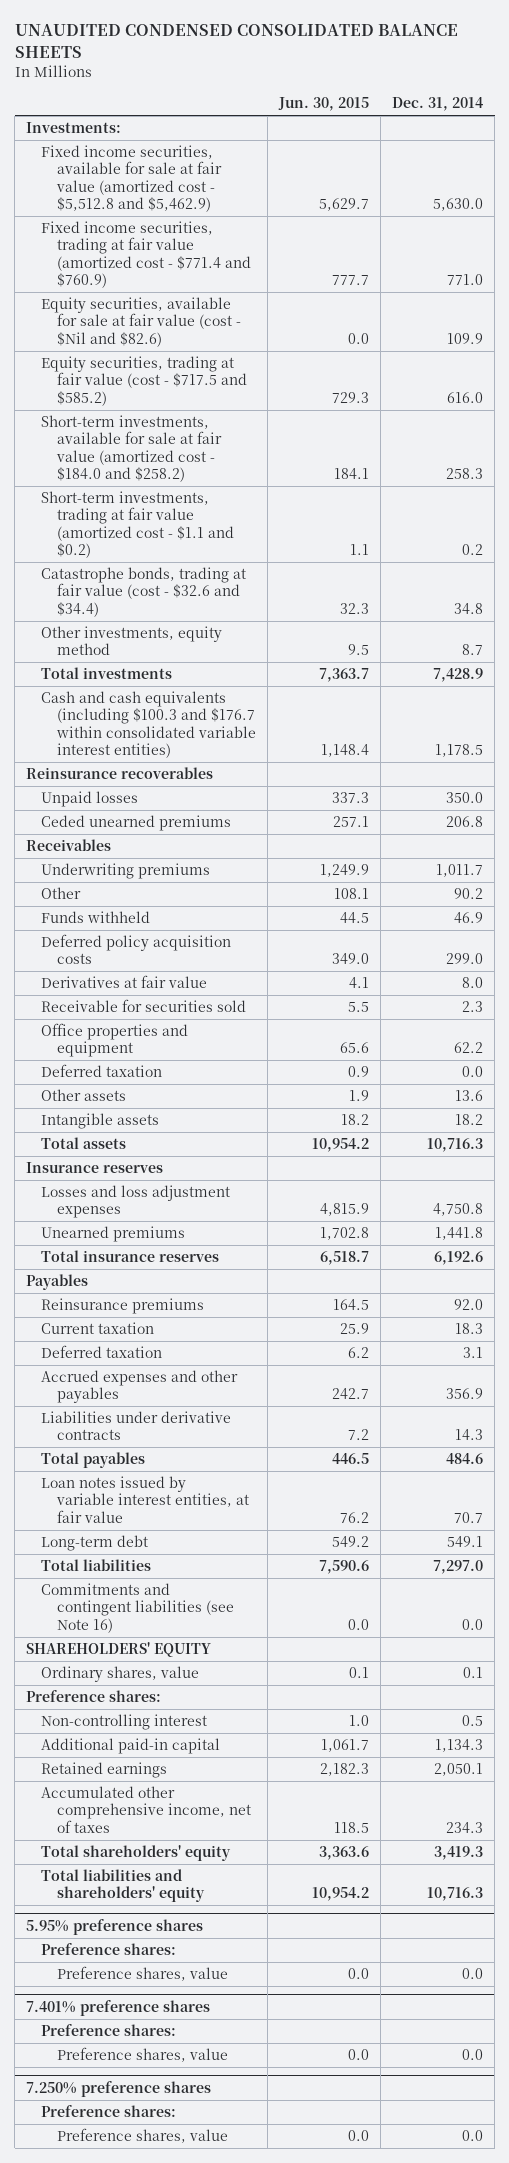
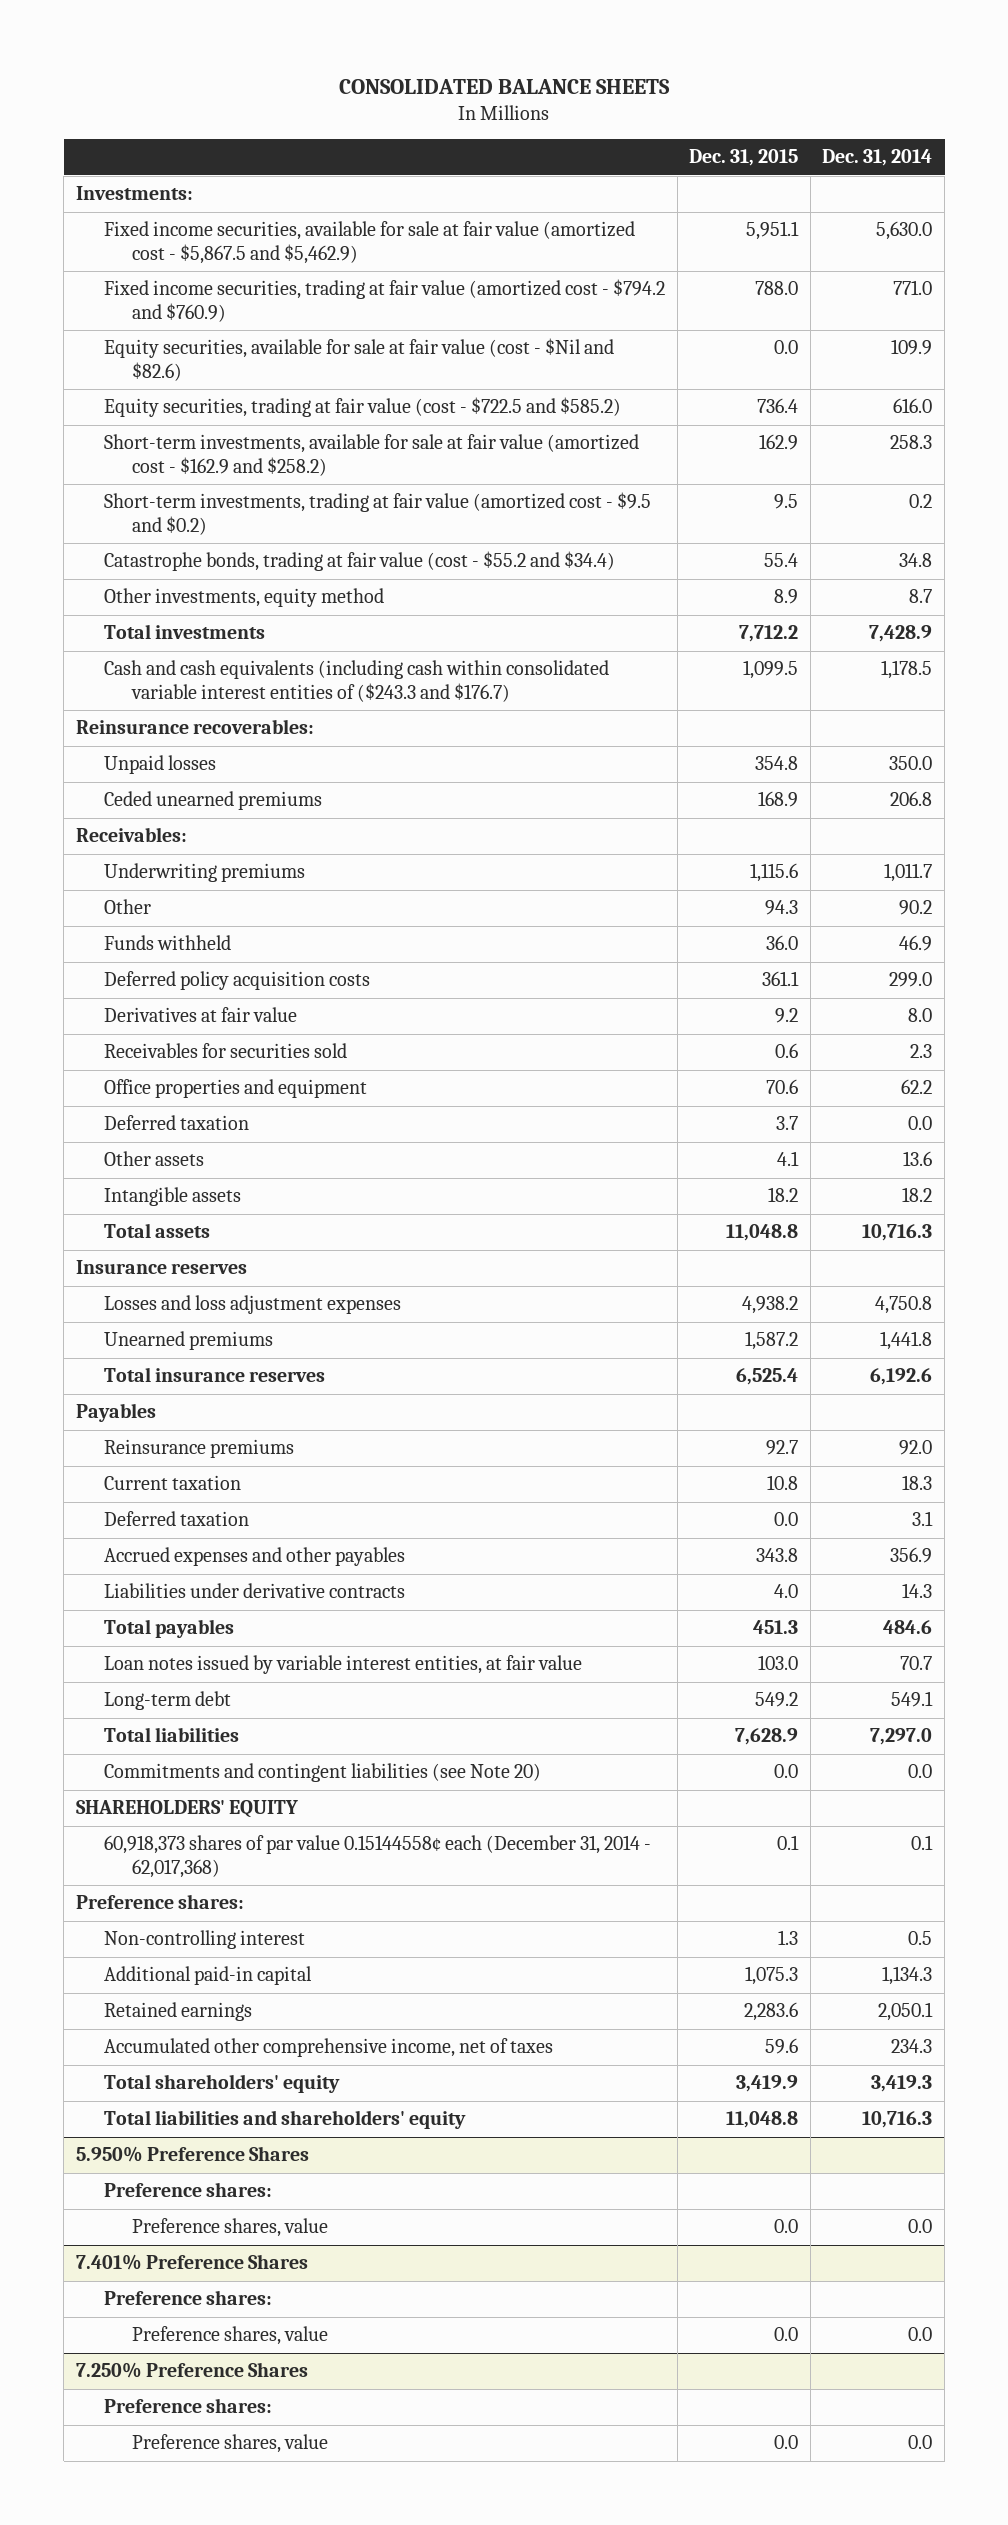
[14,24,458,59] UNAUDITED CONDENSED CONSOLIDATED BALANCE SHEETS -> [339,78,671,94] CONSOLIDATED BALANCE SHEETS
[277,97,369,112] Jun. 30, 2015 -> none
none -> [689,149,799,167] Dec. 31, 2015
[41,145,222,213] Fixed income securities, available for sale at fair value (amortized cost - $5,512.8 and $5,462.9) -> [103,221,635,265] Fixed income securities, available for sale at fair value (amortized cost - $5,867.5 and $5,462.9)
[41,221,251,289] Fixed income securities, trading at fair value (amortized cost - $771.4 and $760.9) -> [103,279,665,323] Fixed income securities, trading at fair value (amortized cost - $794.2 and $760.9)
[41,356,247,406] Equity securities, trading at fair value (cost - $717.5 and $585.2) -> [103,397,621,418] Equity securities, trading at fair value (cost - $722.5 and $585.2)
[41,415,222,483] Short-term investments, available for sale at fair value (amortized cost - $184.0 and $258.2) -> [103,434,639,477] Short-term investments, available for sale at fair value (amortized cost - $162.9 and $258.2)
[41,491,234,559] Short-term investments, trading at fair value (amortized cost - $1.1 and $0.2) -> [103,492,651,536] Short-term investments, trading at fair value (amortized cost - $9.5 and $0.2)
[41,567,247,617] Catastrophe bonds, trading at fair value (cost - $32.6 and $34.4) -> [103,551,615,572] Catastrophe bonds, trading at fair value (cost - $55.2 and $34.4)
[41,691,256,759] Cash and cash equivalents (including $100.3 and $176.7 within consolidated variable interest entities) -> [103,660,609,703] Cash and cash equivalents (including cash within consolidated variable interest entities of ($243.3 and $176.7)
[26,767,214,780] Reinsurance recoverables -> [75,719,314,735] Reinsurance recoverables:
[26,839,112,852] Receivables -> [75,827,187,843] Receivables:
[41,999,247,1013] Receivable for securities sold -> [103,1043,347,1059] Receivables for securities sold
[41,1583,234,1633] Commitments and contingent liabilities (see Note 16) -> [103,1763,541,1783] Commitments and contingent liabilities (see Note 20)
[41,1666,200,1683] Ordinary shares, value -> [103,1835,651,1879] 60,918,373 shares of par value 0.15144558¢ each (December 31, 2014 - 62,017,368)
[26,1918,204,1935] 5.95% preference shares -> [75,2146,309,2163] 5.950% Preference Shares
[26,1999,211,2016] 7.401% preference shares -> [75,2254,308,2271] 7.401% Preference Shares
[26,2080,212,2097] 7.250% preference shares -> [75,2362,308,2379] 7.250% Preference Shares

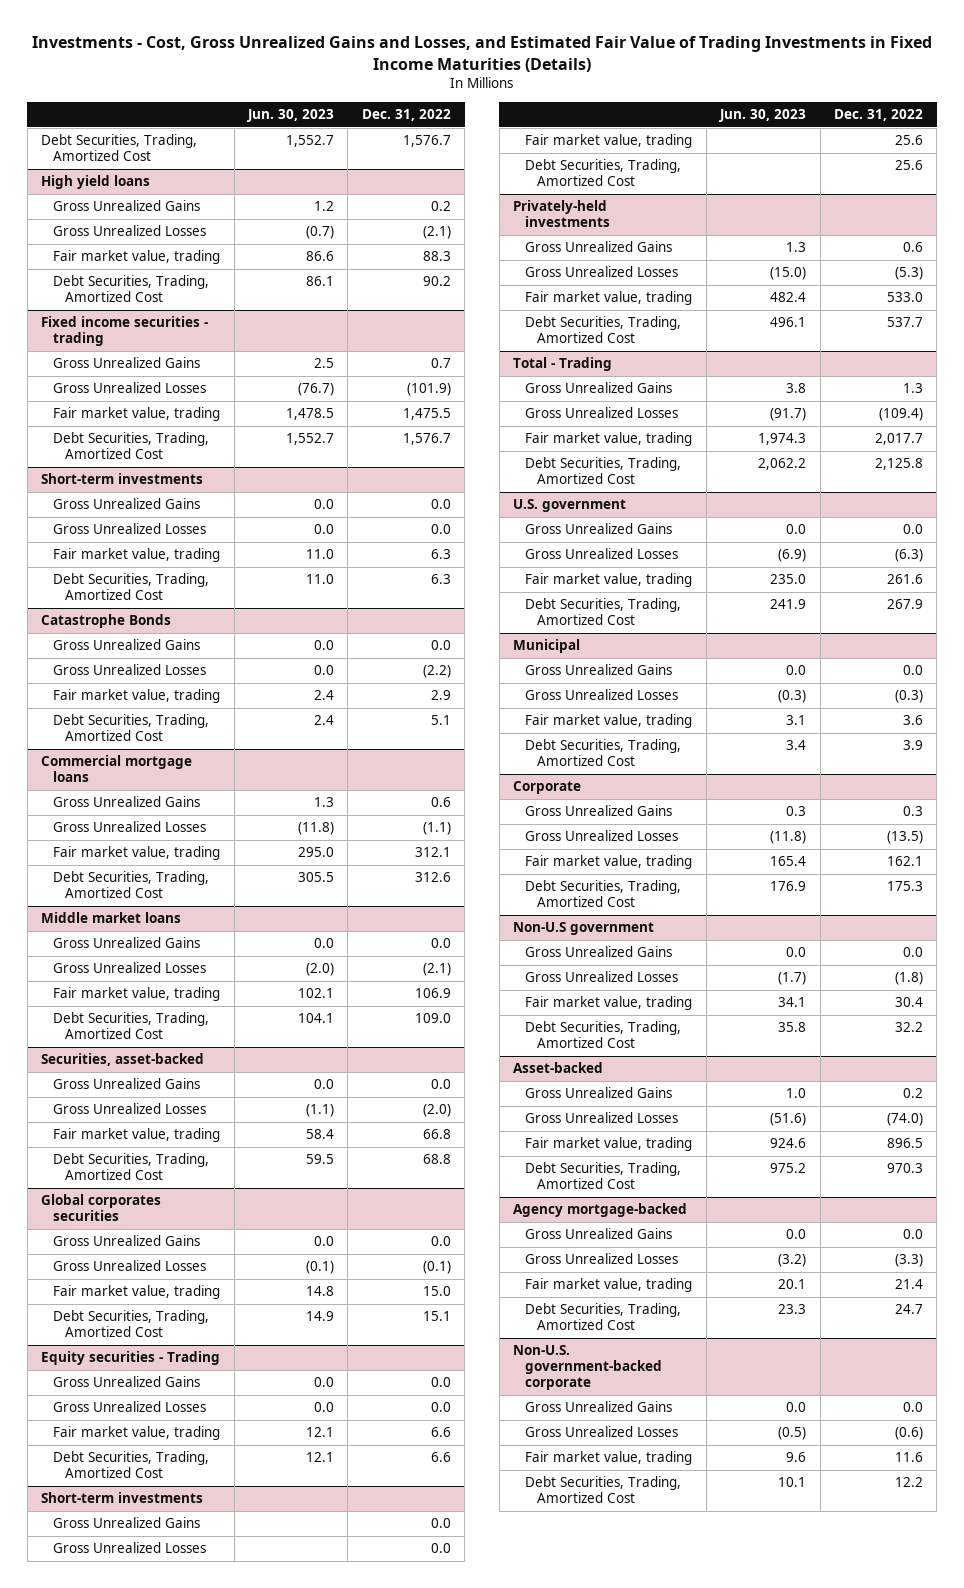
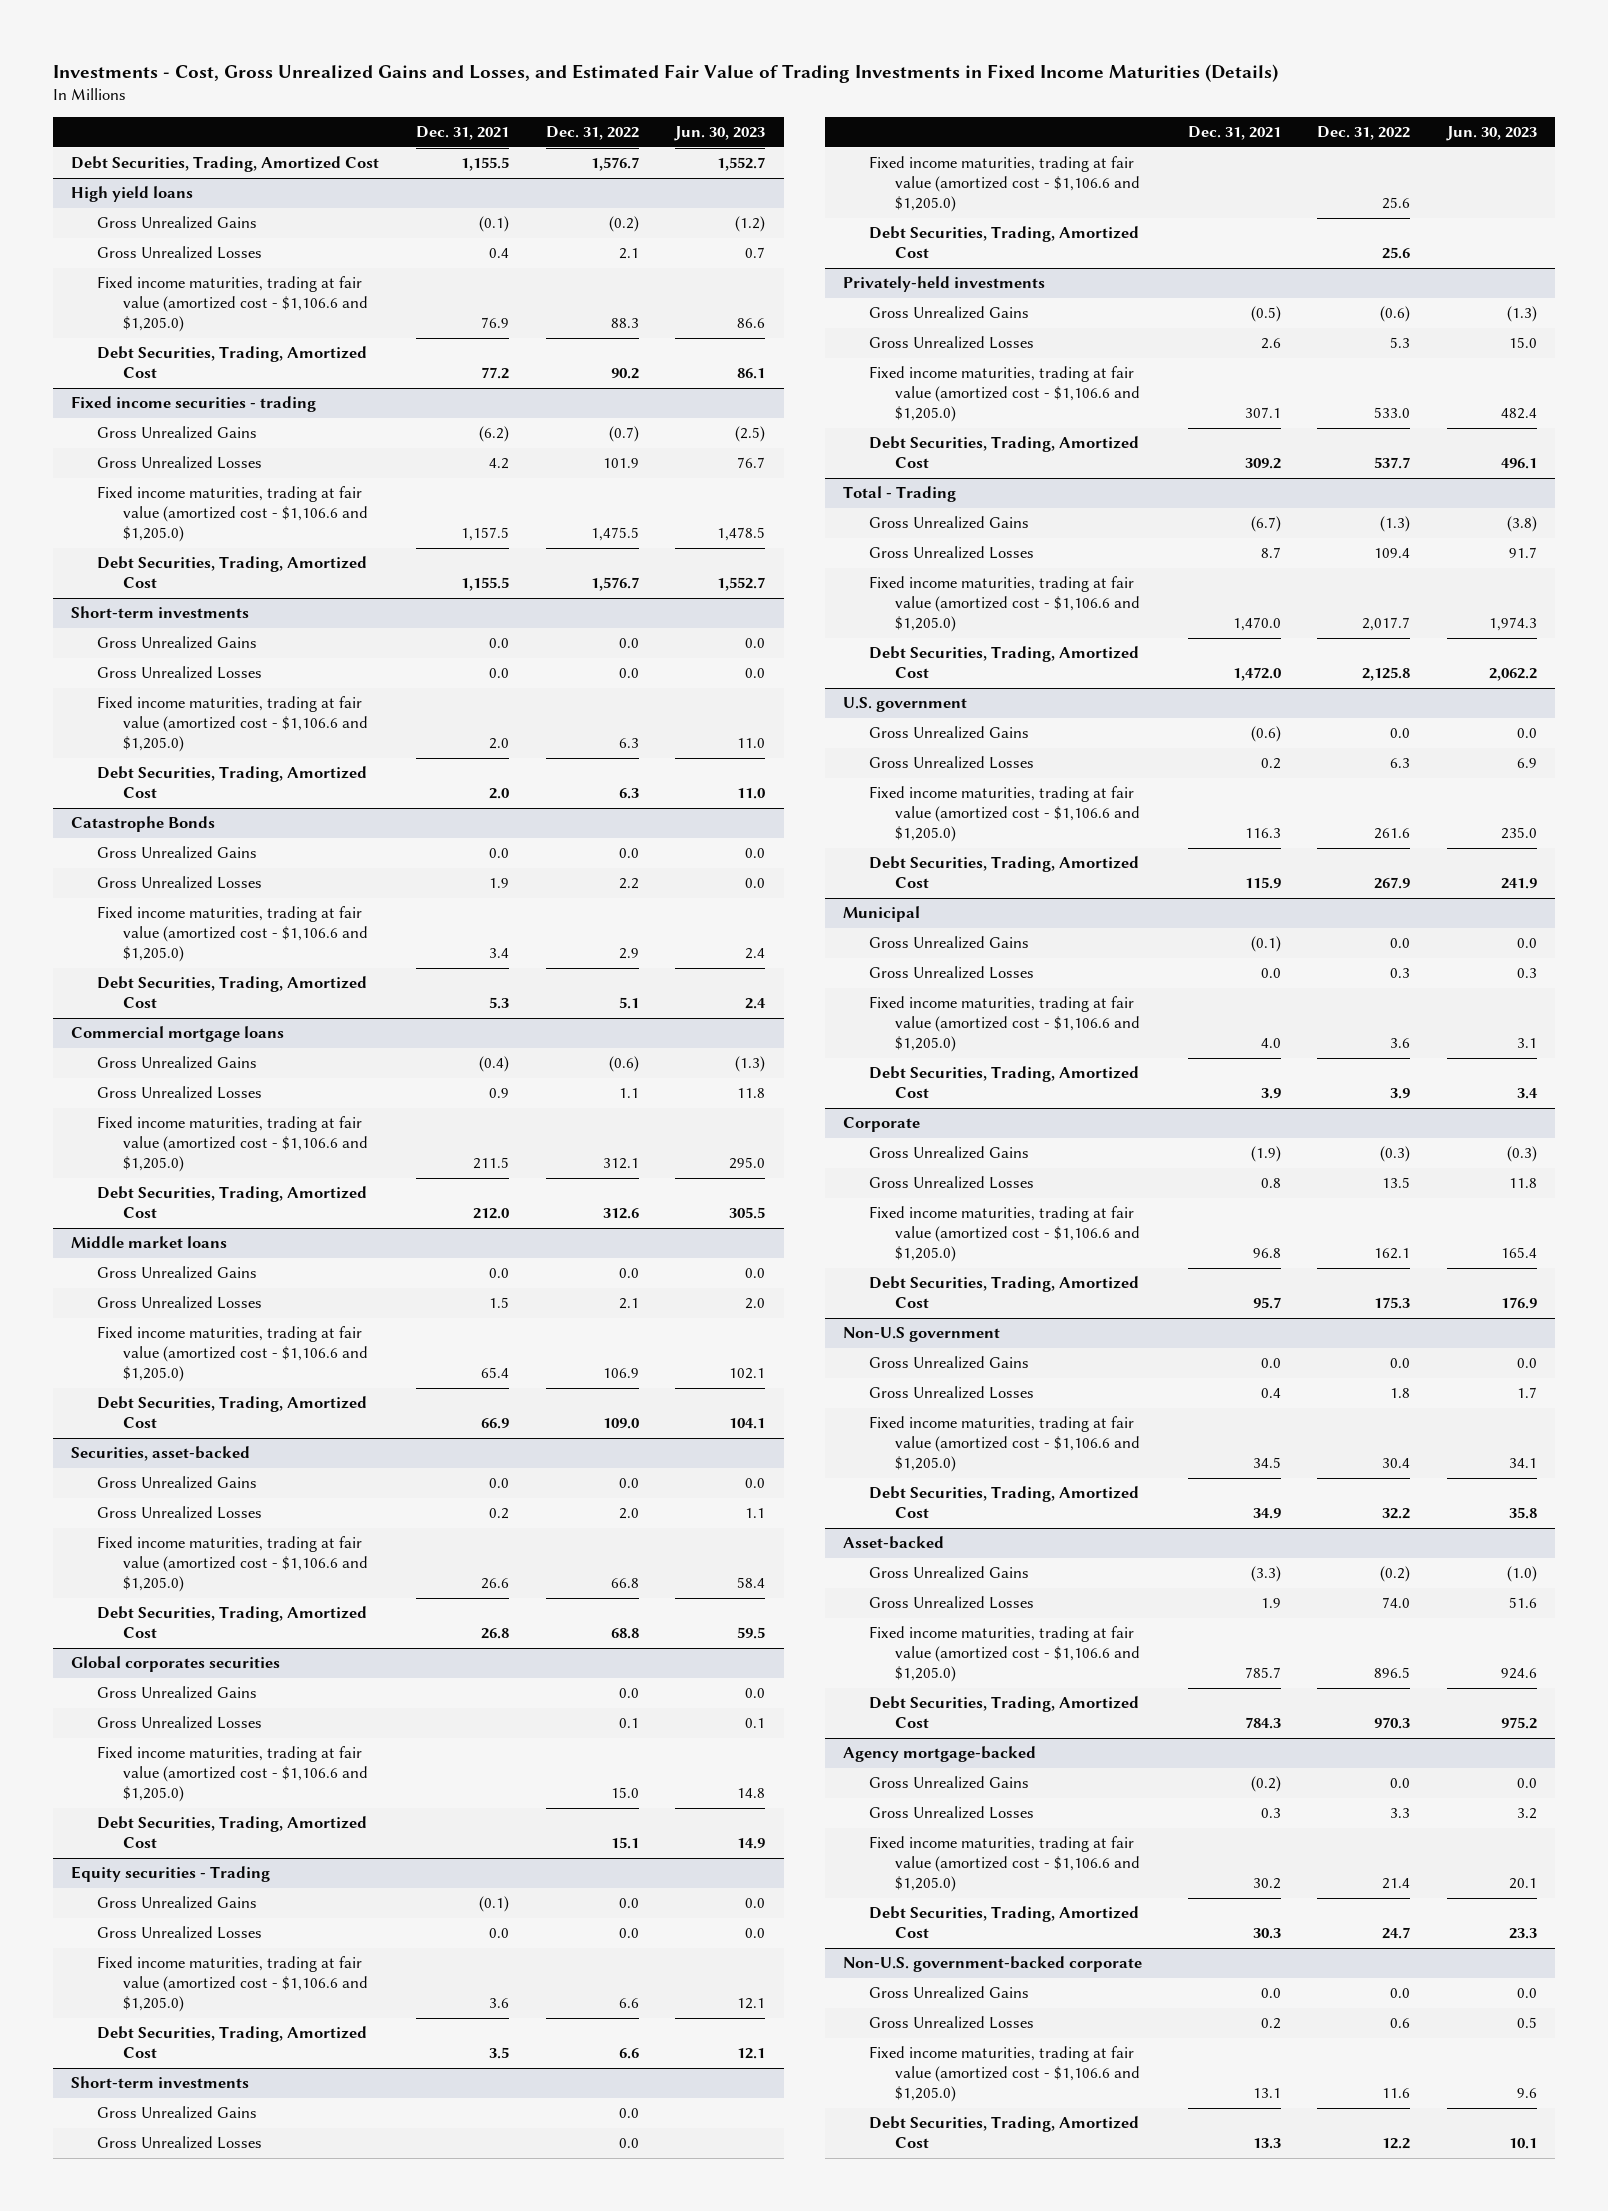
none -> [415,125,509,140] Dec. 31, 2021
[314,201,335,212] 1.2 -> [735,216,766,233] (1.2)
[430,201,451,212] 0.2 -> [608,216,639,233] (0.2)
[306,226,335,240] (0.7) -> [745,247,766,259] 0.7
[422,226,451,240] (2.1) -> [618,248,639,260] 2.1
[53,250,221,265] Fair market value, trading -> [97,276,369,332] Fixed income maturities, trading at fair value (amortized cost - $1,106.6 and $1,205.0)
[314,358,335,369] 2.5 -> [735,426,766,443] (2.5)
[430,358,451,369] 0.7 -> [608,426,639,443] (0.7)
[298,383,335,397] (76.7) -> [737,457,766,469] 76.7
[406,383,451,397] (101.9) -> [602,458,639,469] 101.9
[53,407,221,422] Fair market value, trading -> [97,486,369,542] Fixed income maturities, trading at fair value (amortized cost - $1,106.6 and $1,205.0)
[53,548,221,563] Fair market value, trading -> [97,696,369,752] Fixed income maturities, trading at fair value (amortized cost - $1,106.6 and $1,205.0)
[422,665,451,679] (2.2) -> [618,878,639,890] 2.2
[53,689,221,704] Fair market value, trading -> [97,906,369,962] Fixed income maturities, trading at fair value (amortized cost - $1,106.6 and $1,205.0)
[314,797,335,808] 1.3 -> [735,1056,766,1073] (1.3)
[430,797,451,808] 0.6 -> [608,1056,639,1073] (0.6)
[298,822,335,836] (11.8) -> [737,1088,766,1099] 11.8
[422,822,451,836] (1.1) -> [618,1088,639,1099] 1.1
[53,846,221,861] Fair market value, trading -> [97,1116,369,1172] Fixed income maturities, trading at fair value (amortized cost - $1,106.6 and $1,205.0)
[306,963,335,977] (2.0) -> [745,1298,766,1310] 2.0
[422,963,451,977] (2.1) -> [618,1298,639,1310] 2.1
[53,987,221,1002] Fair market value, trading -> [97,1326,369,1382] Fixed income maturities, trading at fair value (amortized cost - $1,106.6 and $1,205.0)
[306,1104,335,1118] (1.1) -> [745,1508,766,1519] 1.1
[422,1104,451,1118] (2.0) -> [618,1508,639,1520] 2.0
[53,1128,221,1143] Fair market value, trading -> [97,1536,369,1592] Fixed income maturities, trading at fair value (amortized cost - $1,106.6 and $1,205.0)
[306,1261,335,1275] (0.1) -> [745,1718,766,1729] 0.1
[422,1261,451,1275] (0.1) -> [618,1718,639,1729] 0.1
[53,1285,221,1300] Fair market value, trading -> [97,1746,369,1802] Fixed income maturities, trading at fair value (amortized cost - $1,106.6 and $1,205.0)
[53,1426,221,1441] Fair market value, trading -> [97,1956,369,2012] Fixed income maturities, trading at fair value (amortized cost - $1,106.6 and $1,205.0)
[525,134,693,149] Fair market value, trading -> [868,156,1140,212] Fixed income maturities, trading at fair value (amortized cost - $1,106.6 and $1,205.0)
[786,242,807,253] 1.3 -> [1507,306,1538,323] (1.3)
[903,242,924,253] 0.6 -> [1380,306,1411,323] (0.6)
[770,267,807,281] (15.0) -> [1509,337,1538,349] 15.0
[895,267,924,281] (5.3) -> [1390,337,1411,349] 5.3
[525,291,693,306] Fair market value, trading -> [868,366,1140,422] Fixed income maturities, trading at fair value (amortized cost - $1,106.6 and $1,205.0)
[786,383,807,394] 3.8 -> [1507,516,1538,533] (3.8)
[903,383,924,394] 1.3 -> [1380,516,1411,533] (1.3)
[770,408,807,422] (91.7) -> [1509,547,1538,559] 91.7
[879,408,924,422] (109.4) -> [1374,548,1411,559] 109.4
[525,432,693,447] Fair market value, trading -> [868,576,1140,632] Fixed income maturities, trading at fair value (amortized cost - $1,106.6 and $1,205.0)
[778,549,807,563] (6.9) -> [1517,758,1538,769] 6.9
[895,549,924,563] (6.3) -> [1390,758,1411,769] 6.3
[525,573,693,588] Fair market value, trading -> [868,786,1140,842] Fixed income maturities, trading at fair value (amortized cost - $1,106.6 and $1,205.0)
[778,690,807,704] (0.3) -> [1517,968,1538,979] 0.3
[895,690,924,704] (0.3) -> [1390,968,1411,979] 0.3
[525,714,693,729] Fair market value, trading -> [868,996,1140,1052] Fixed income maturities, trading at fair value (amortized cost - $1,106.6 and $1,205.0)
[786,806,807,817] 0.3 -> [1507,1146,1538,1163] (0.3)
[903,806,924,817] 0.3 -> [1380,1146,1411,1163] (0.3)
[770,831,807,845] (11.8) -> [1509,1178,1538,1189] 11.8
[887,831,924,845] (13.5) -> [1382,1177,1411,1189] 13.5
[525,855,693,870] Fair market value, trading -> [868,1206,1140,1262] Fixed income maturities, trading at fair value (amortized cost - $1,106.6 and $1,205.0)
[778,972,807,986] (1.7) -> [1517,1387,1538,1399] 1.7
[895,972,924,986] (1.8) -> [1390,1388,1411,1399] 1.8
[525,996,693,1011] Fair market value, trading -> [868,1416,1140,1472] Fixed income maturities, trading at fair value (amortized cost - $1,106.6 and $1,205.0)
[786,1088,807,1099] 1.0 -> [1507,1566,1538,1583] (1.0)
[903,1088,924,1099] 0.2 -> [1380,1566,1411,1583] (0.2)
[770,1113,807,1127] (51.6) -> [1509,1597,1538,1609] 51.6
[887,1113,924,1127] (74.0) -> [1382,1597,1411,1609] 74.0
[525,1137,693,1152] Fair market value, trading -> [868,1626,1140,1682] Fixed income maturities, trading at fair value (amortized cost - $1,106.6 and $1,205.0)
[778,1254,807,1268] (3.2) -> [1517,1808,1538,1820] 3.2
[895,1254,924,1268] (3.3) -> [1390,1808,1411,1819] 3.3
[525,1278,693,1293] Fair market value, trading -> [868,1836,1140,1892] Fixed income maturities, trading at fair value (amortized cost - $1,106.6 and $1,205.0)
[778,1427,807,1441] (0.5) -> [1517,2017,1538,2029] 0.5
[895,1427,924,1441] (0.6) -> [1390,2018,1411,2029] 0.6
[525,1451,693,1466] Fair market value, trading -> [868,2046,1140,2102] Fixed income maturities, trading at fair value (amortized cost - $1,106.6 and $1,205.0)

